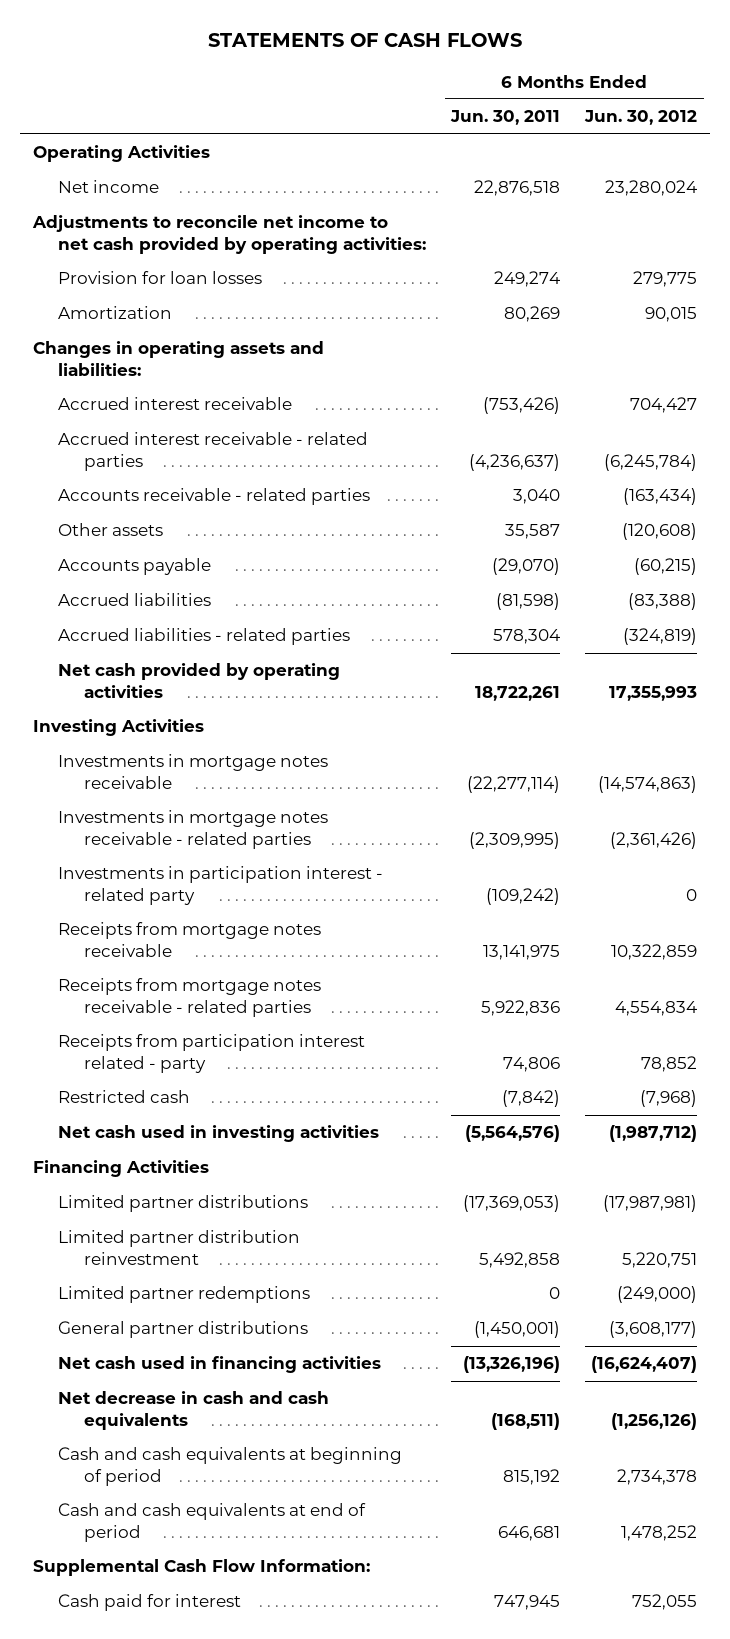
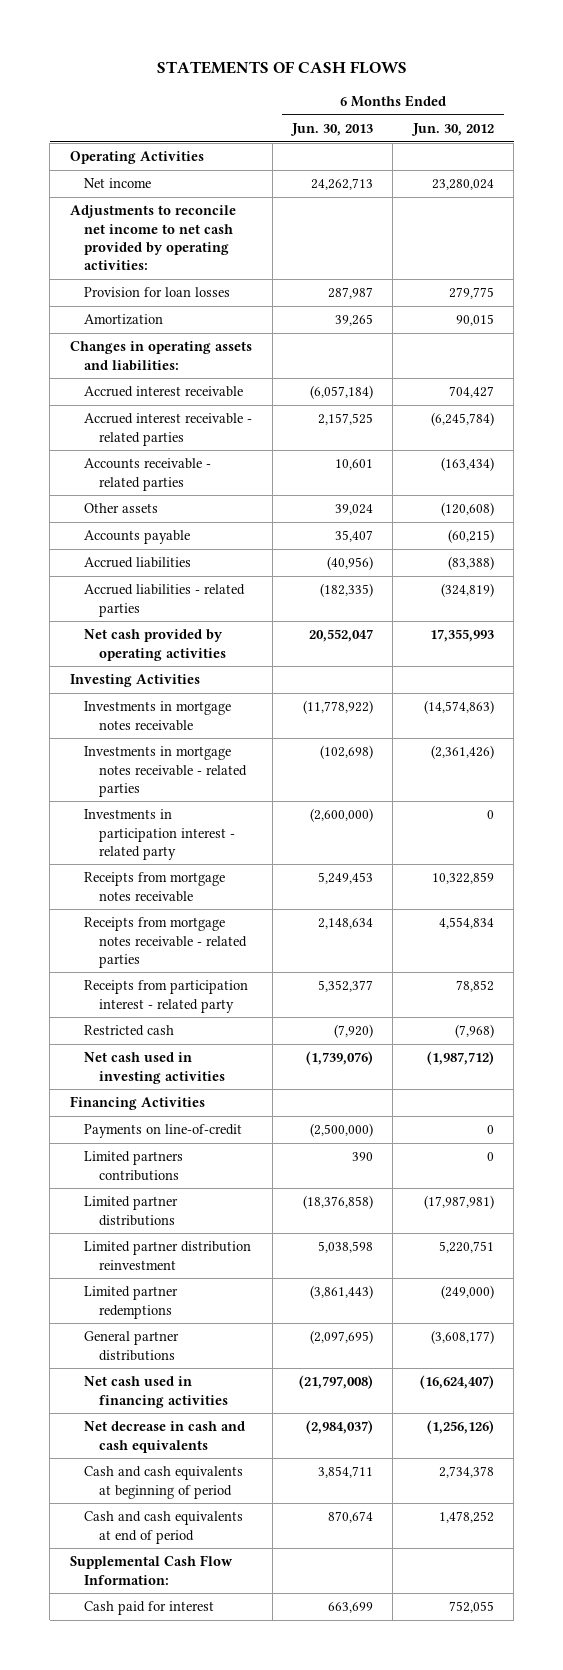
[450,110,561,126] Jun. 30, 2011 -> none
none -> [290,122,374,136] Jun. 30, 2013
[58,1034,366,1073] Receipts from participation interest related - party -> [84,980,249,1013] Receipts from participation interest - related party
none -> [84,1124,243,1139] Payments on line-of-credit
none -> [84,1151,184,1181] Limited partners contributions

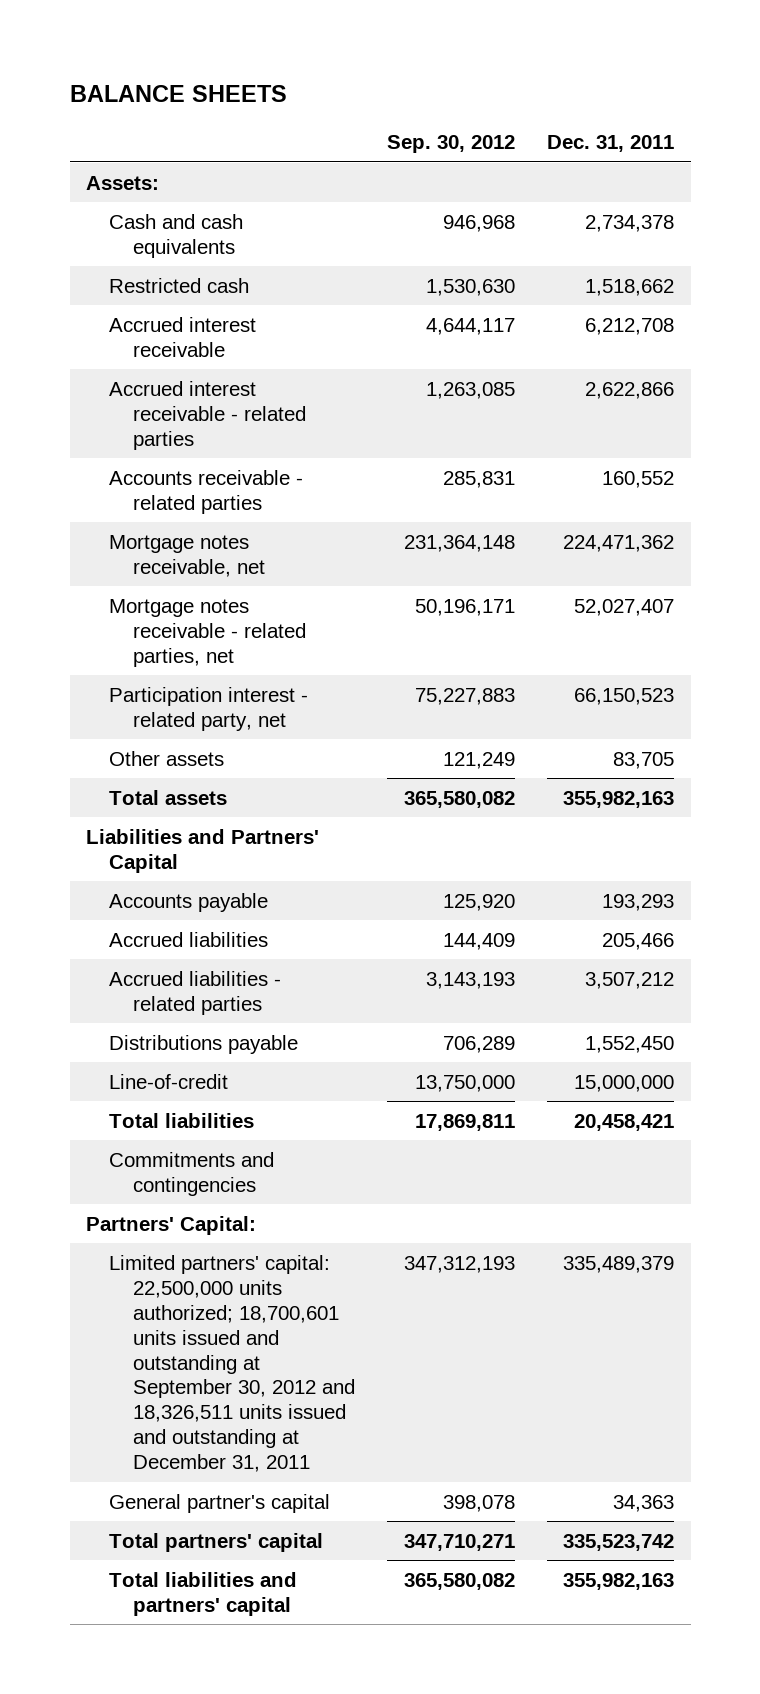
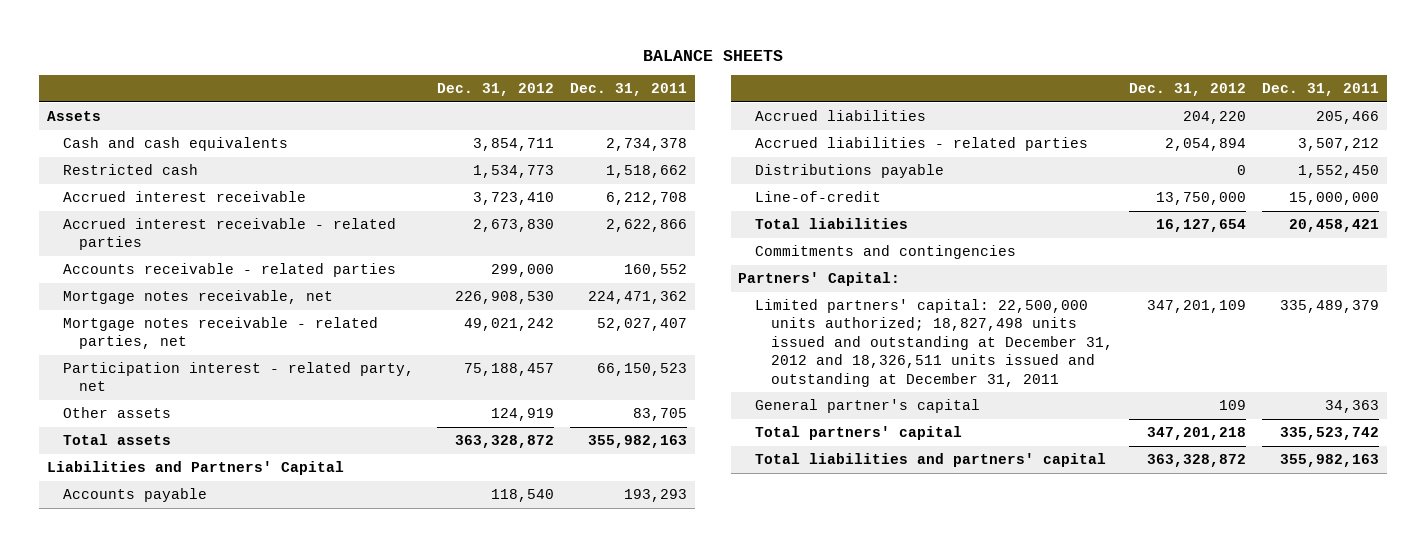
[387,135,516,154] Sep. 30, 2012 -> none
none -> [437,83,555,97] Dec. 31, 2012
[85,175,159,190] Assets: -> [46,111,101,122] Assets
[109,1254,356,1473] Limited partners' capital: 22,500,000 units authorized; 18,700,601 units issued and outstanding at September 30, 2012 and 18,326,511 units issued and outstanding at December 31, 2011 -> [754,299,1114,387] Limited partners' capital: 22,500,000 units authorized; 18,827,498 units issued and outstanding at December 31, 2012 and 18,326,511 units issued and outstanding at December 31, 2011

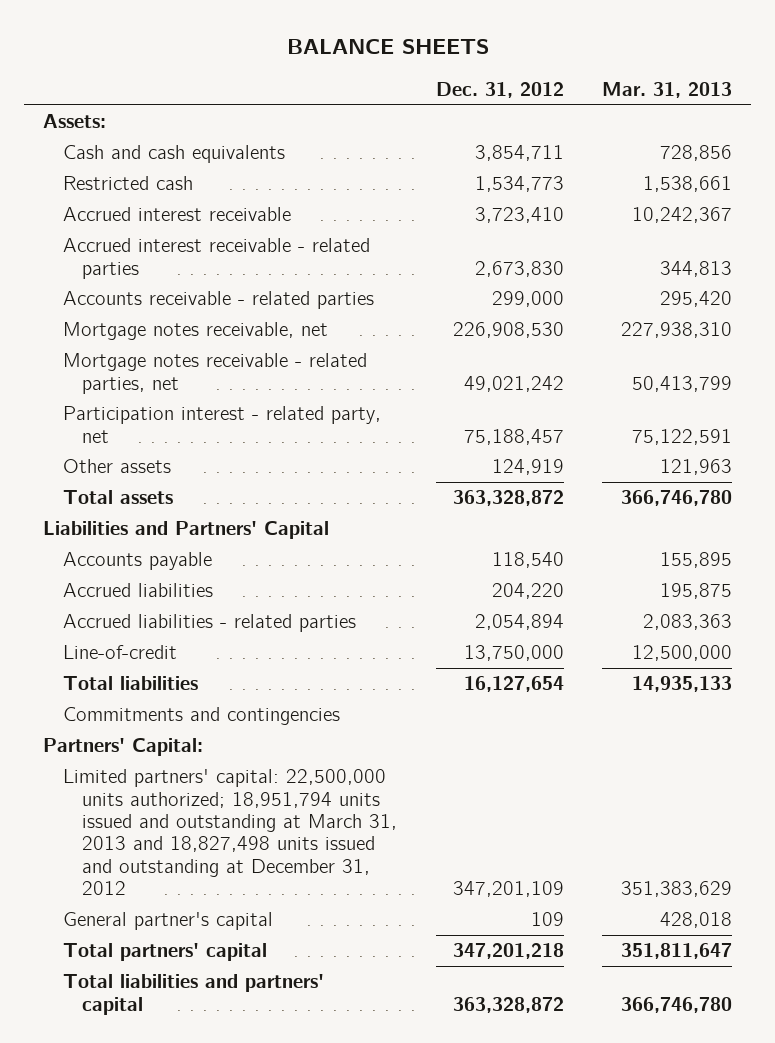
[569,83,687,97] Dec. 31, 2011 -> none
none -> [601,81,732,98] Mar. 31, 2013
[46,111,101,122] Assets -> [43,114,107,129] Assets:
[754,164,944,179] Distributions payable -> none
[754,299,1114,387] Limited partners' capital: 22,500,000 units authorized; 18,827,498 units issued and outstanding at December 31, 2012 and 18,326,511 units issued and outstanding at December 31, 2011 -> [62,769,398,896] Limited partners' capital: 22,500,000 units authorized; 18,951,794 units issued and outstanding at March 31, 2013 and 18,827,498 units issued and outstanding at December 31, 2012

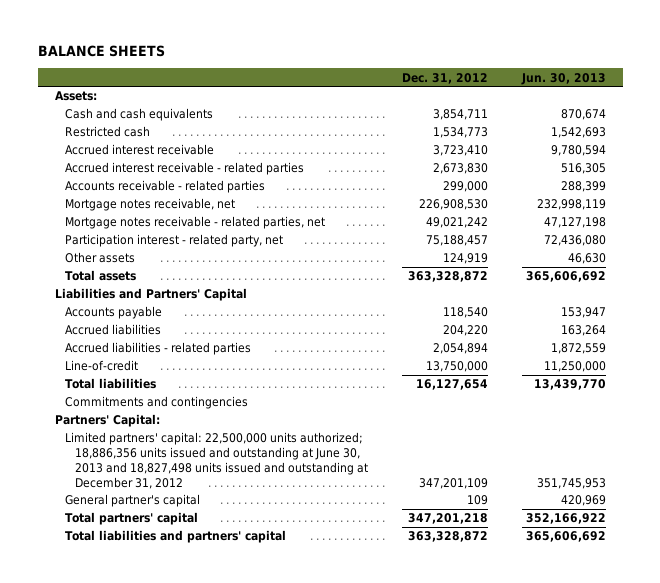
[601,81,732,98] Mar. 31, 2013 -> none
none -> [520,72,606,85] Jun. 30, 2013
[62,769,398,896] Limited partners' capital: 22,500,000 units authorized; 18,951,794 units issued and outstanding at March 31, 2013 and 18,827,498 units issued and outstanding at December 31, 2012 -> [64,432,369,489] Limited partners' capital: 22,500,000 units authorized; 18,886,356 units issued and outstanding at June 30, 2013 and 18,827,498 units issued and outstanding at December 31, 2012

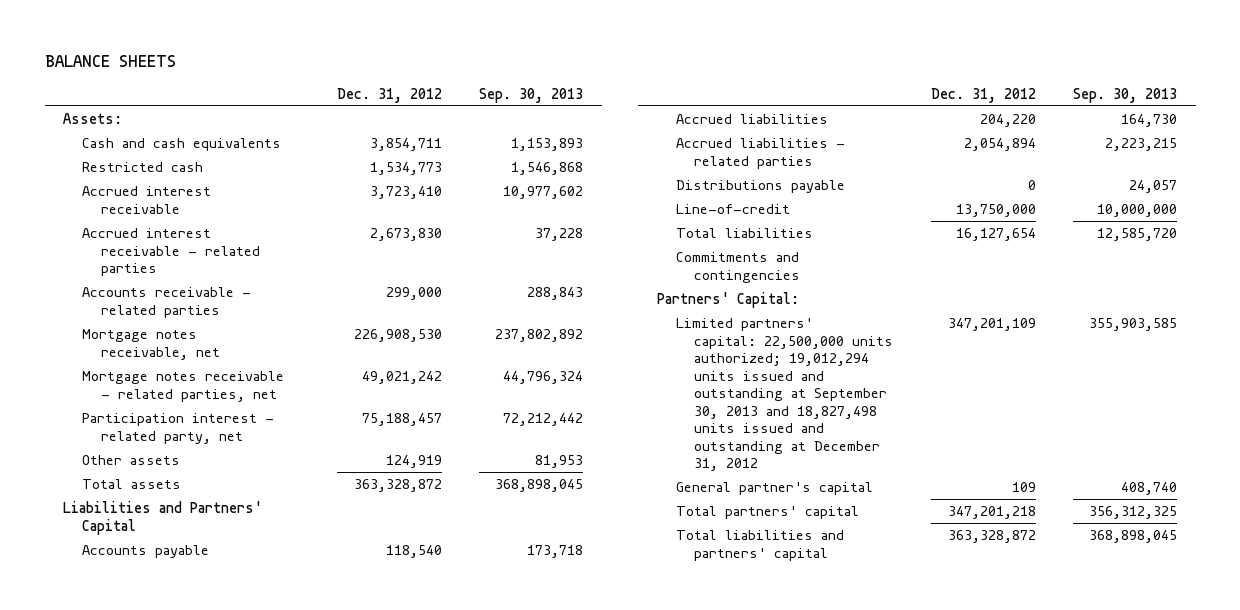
[520,72,606,85] Jun. 30, 2013 -> none
none -> [479,87,584,103] Sep. 30, 2013
none -> [675,180,845,194] Distributions payable
[64,432,369,489] Limited partners' capital: 22,500,000 units authorized; 18,886,356 units issued and outstanding at June 30, 2013 and 18,827,498 units issued and outstanding at December 31, 2012 -> [675,318,894,472] Limited partners' capital: 22,500,000 units authorized; 19,012,294 units issued and outstanding at September 30, 2013 and 18,827,498 units issued and outstanding at December 31, 2012

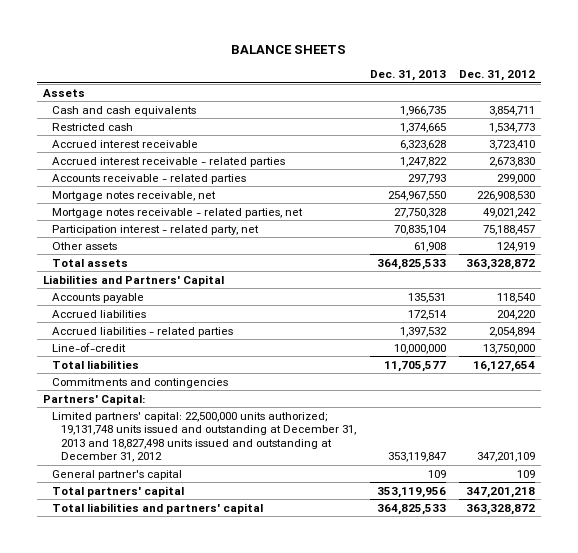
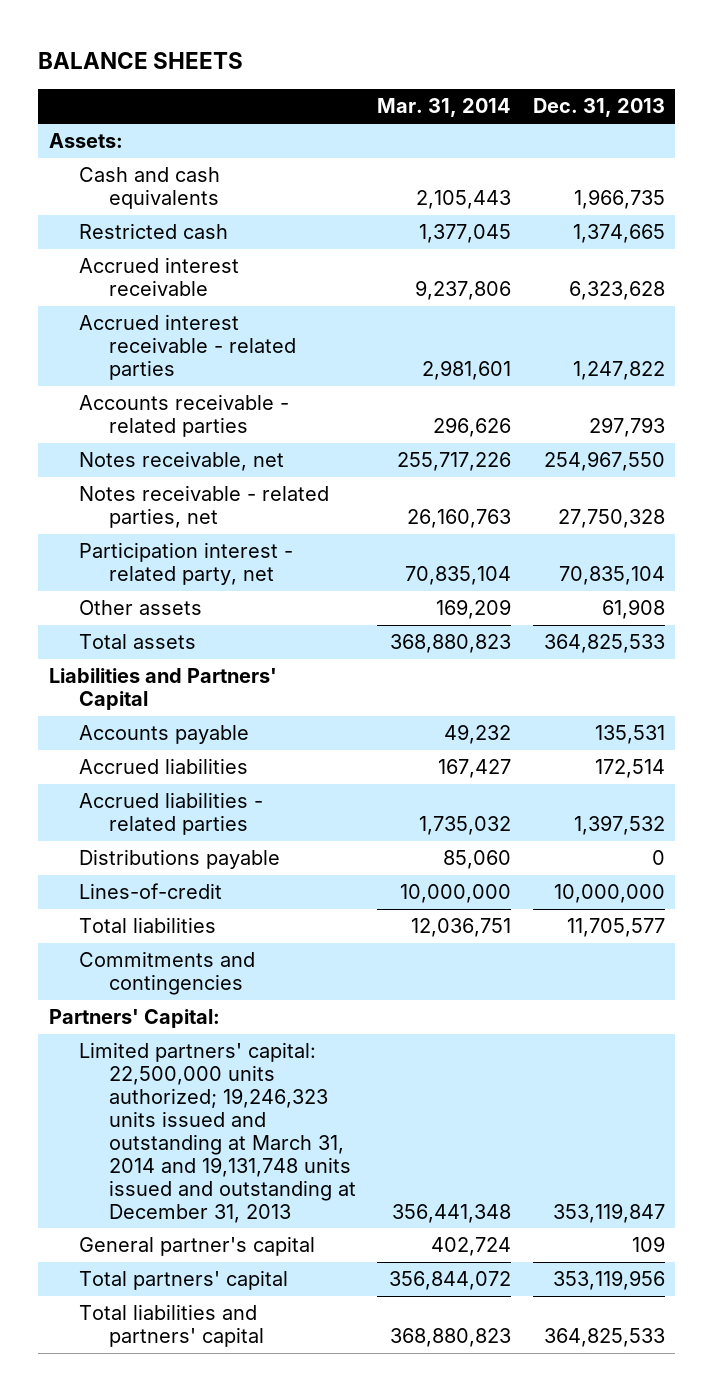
[458,70,535,82] Dec. 31, 2012 -> none
none -> [377,98,512,118] Mar. 31, 2014
[43,88,86,97] Assets -> [48,133,123,149] Assets:
[52,190,217,201] Mortgage notes receivable, net -> [79,451,285,472] Notes receivable, net
[52,207,304,218] Mortgage notes receivable - related parties, net -> [79,485,330,529] Notes receivable - related parties, net
none -> [79,849,281,870] Distributions payable
[52,342,127,352] Line-of-credit -> [79,883,223,900] Lines-of-credit
[52,411,357,463] Limited partners' capital: 22,500,000 units authorized; 19,131,748 units issued and outstanding at December 31, 2013 and 18,827,498 units issued and outstanding at December 31, 2012 -> [79,1042,357,1223] Limited partners' capital: 22,500,000 units authorized; 19,246,323 units issued and outstanding at March 31, 2014 and 19,131,748 units issued and outstanding at December 31, 2013

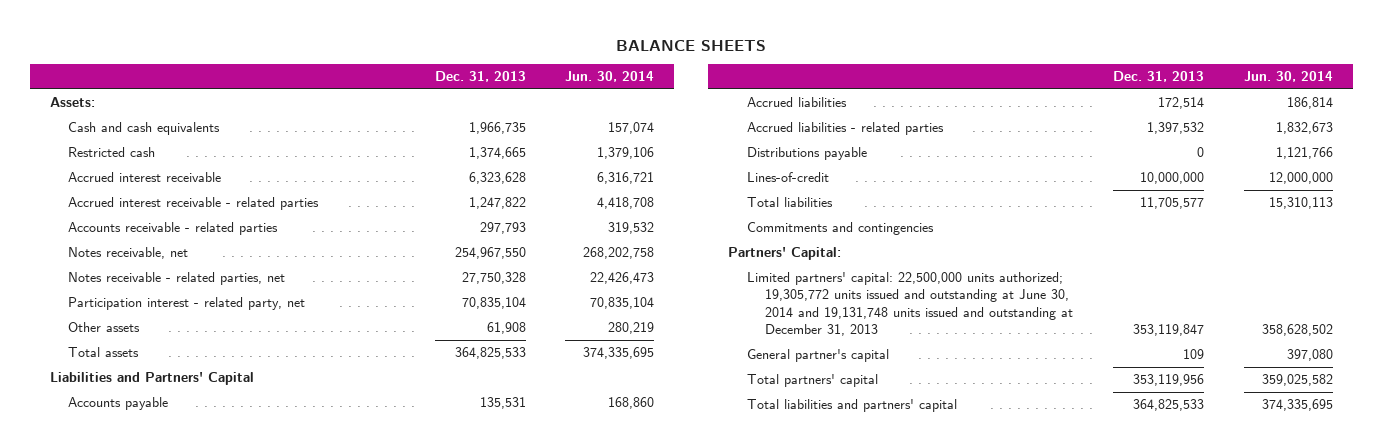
[377,98,512,118] Mar. 31, 2014 -> none
none -> [565,71,655,83] Jun. 30, 2014
[79,1042,357,1223] Limited partners' capital: 22,500,000 units authorized; 19,246,323 units issued and outstanding at March 31, 2014 and 19,131,748 units issued and outstanding at December 31, 2013 -> [746,271,1074,337] Limited partners' capital: 22,500,000 units authorized; 19,305,772 units issued and outstanding at June 30, 2014 and 19,131,748 units issued and outstanding at December 31, 2013

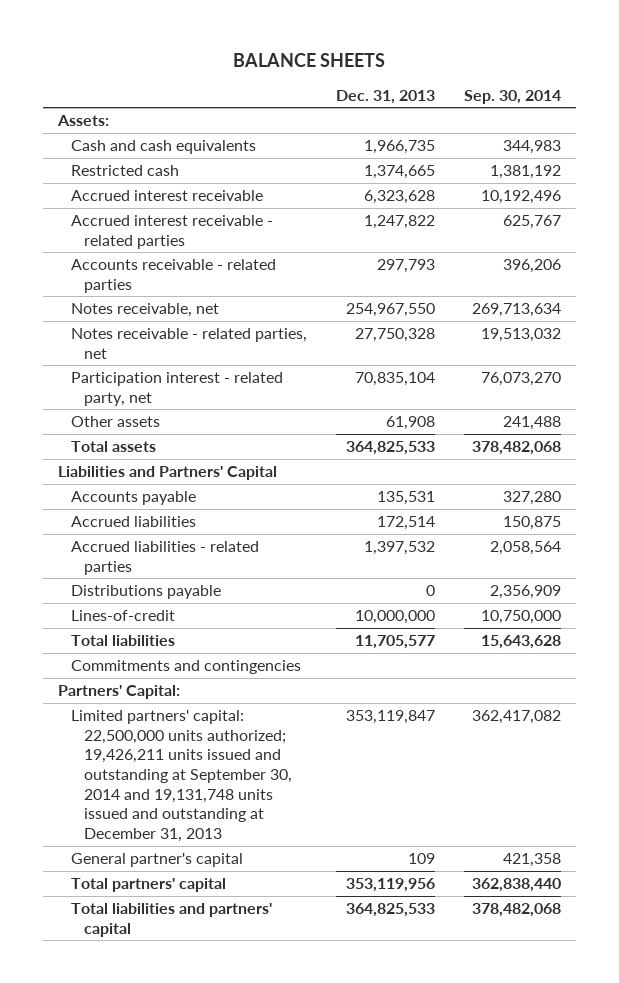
[565,71,655,83] Jun. 30, 2014 -> none
none -> [464,89,562,104] Sep. 30, 2014
[746,271,1074,337] Limited partners' capital: 22,500,000 units authorized; 19,305,772 units issued and outstanding at June 30, 2014 and 19,131,748 units issued and outstanding at December 31, 2013 -> [70,709,293,842] Limited partners' capital: 22,500,000 units authorized; 19,426,211 units issued and outstanding at September 30, 2014 and 19,131,748 units issued and outstanding at December 31, 2013

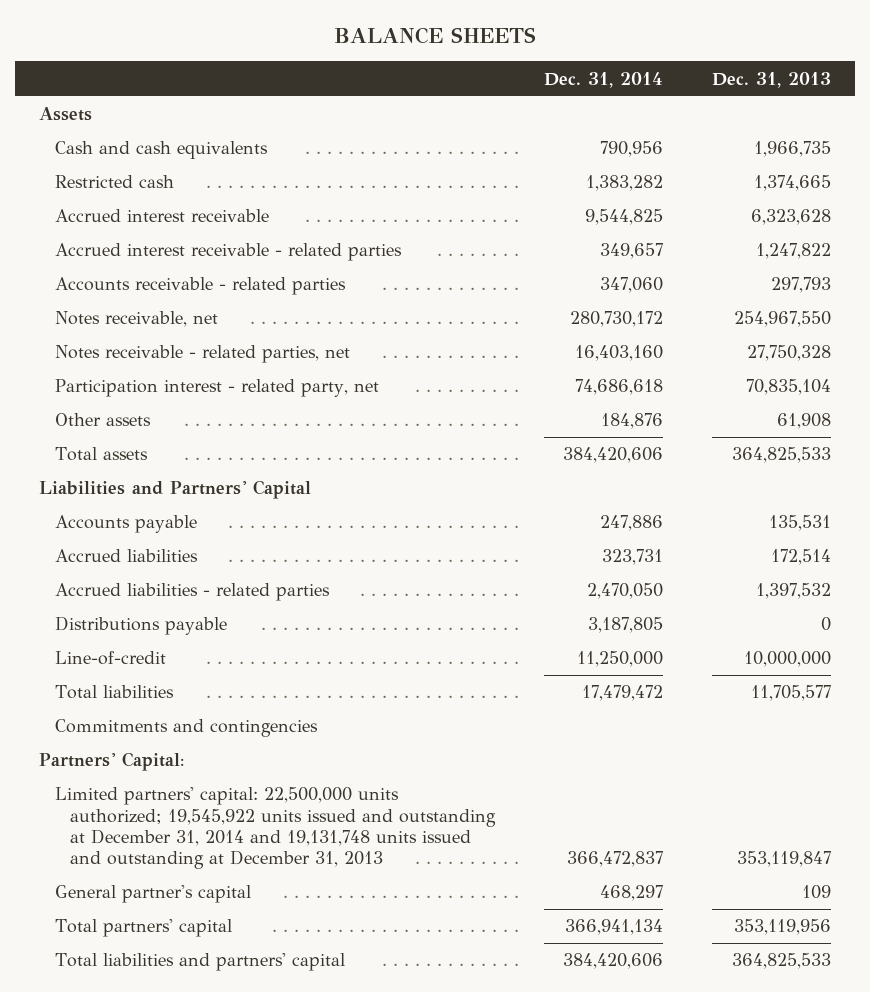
[464,89,562,104] Sep. 30, 2014 -> none
none -> [543,71,663,88] Dec. 31, 2014
[56,114,109,126] Assets: -> [39,107,93,122] Assets
[70,609,175,621] Lines-of-credit -> [54,651,166,666] Line-of-credit
[70,709,293,842] Limited partners' capital: 22,500,000 units authorized; 19,426,211 units issued and outstanding at September 30, 2014 and 19,131,748 units issued and outstanding at December 31, 2013 -> [54,787,496,870] Limited partners' capital: 22,500,000 units authorized; 19,545,922 units issued and outstanding at December 31, 2014 and 19,131,748 units issued and outstanding at December 31, 2013

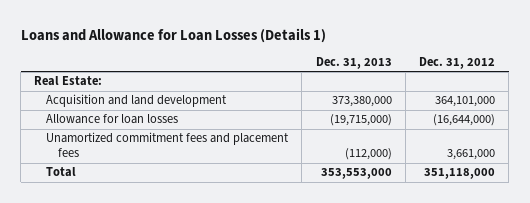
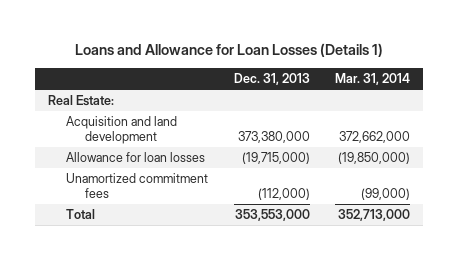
[419,57,496,70] Dec. 31, 2012 -> none
none -> [335,72,411,85] Mar. 31, 2014
[46,132,290,158] Unamortized commitment fees and placement fees -> [66,173,209,199] Unamortized commitment fees

